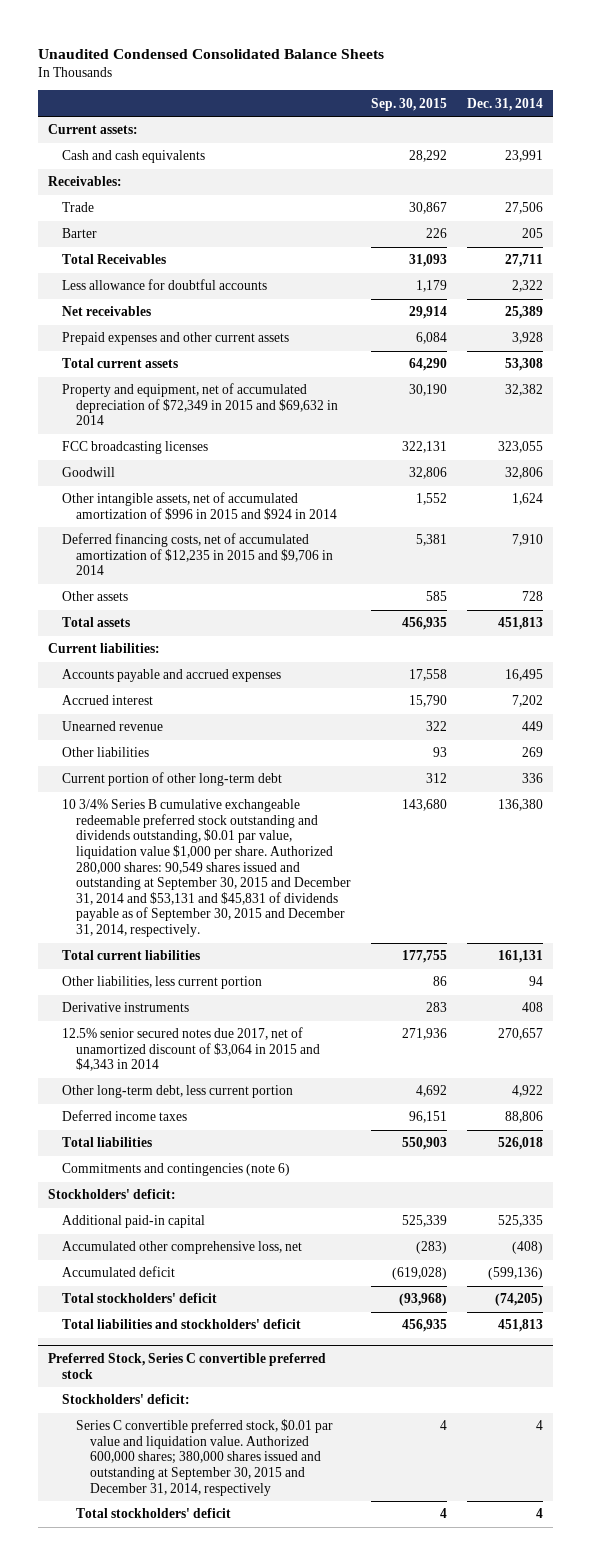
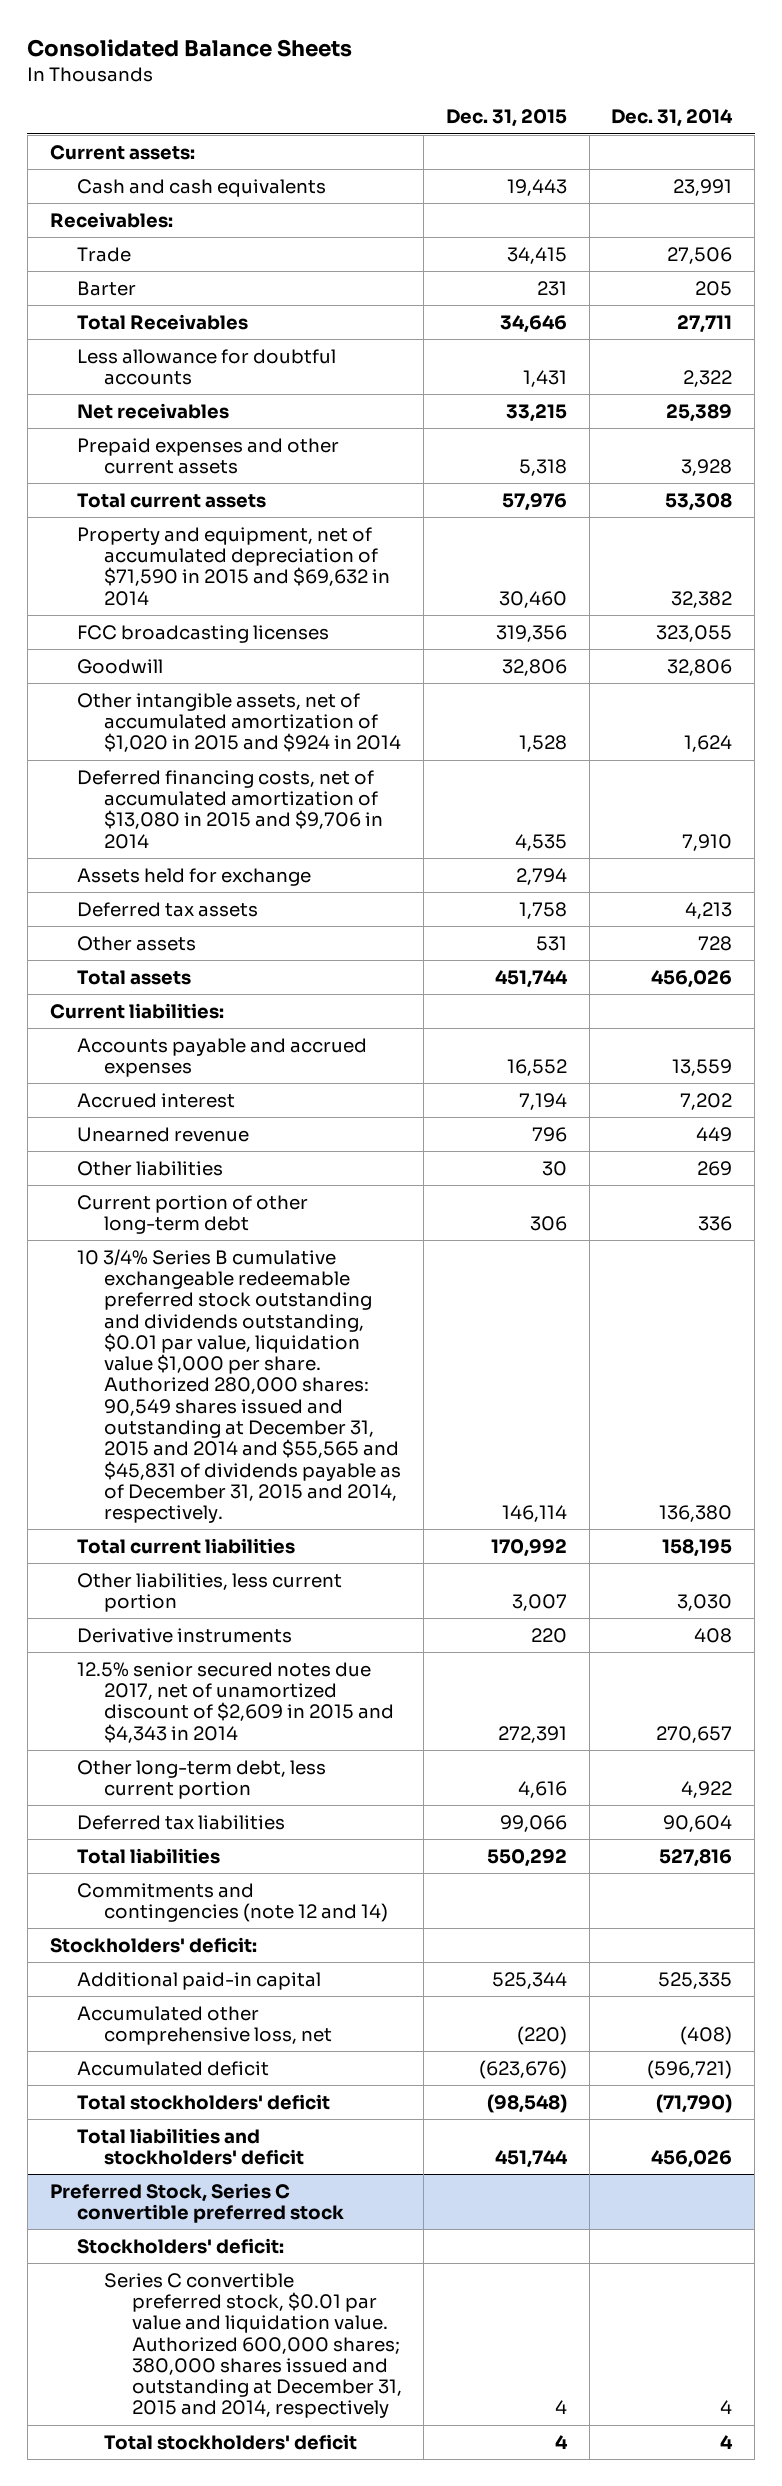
[37,48,384,59] Unaudited Condensed Consolidated Balance Sheets -> [27,39,353,58] Consolidated Balance Sheets
[370,97,447,111] Sep. 30, 2015 -> none
none -> [446,109,568,128] Dec. 31, 2015
[61,383,338,426] Property and equipment, net of accumulated depreciation of $72,349 in 2015 and $69,632 in 2014 -> [76,526,391,606] Property and equipment, net of accumulated depreciation of $71,590 in 2015 and $69,632 in 2014
[61,492,337,520] Other intangible assets, net of accumulated amortization of $996 in 2015 and $924 in 2014 -> [76,692,402,753] Other intangible assets, net of accumulated amortization of $1,020 in 2015 and $924 in 2014
[61,533,333,576] Deferred financing costs, net of accumulated amortization of $12,235 in 2015 and $9,706 in 2014 -> [76,769,384,849] Deferred financing costs, net of accumulated amortization of $13,080 in 2015 and $9,706 in 2014
none -> [76,867,311,886] Assets held for exchange
none -> [76,901,258,917] Deferred tax assets
[497,617,543,631] 451,813 -> [651,969,733,988] 456,026
[504,669,543,682] 16,495 -> [672,1059,733,1077] 13,559
[61,799,351,938] 10 3/4% Series B cumulative exchangeable redeemable preferred stock outstanding and dividends outstanding, $0.01 par value, liquidation value $1,000 per share. Authorized 280,000 shares: 90,549 shares issued and outstanding at September 30, 2015 and December 31, 2014 and $53,131 and $45,831 of dividends payable as of September 30, 2015 and December 31, 2014, respectively. -> [76,1248,402,1524] 10 3/4% Series B cumulative exchangeable redeemable preferred stock outstanding and dividends outstanding, $0.01 par value, liquidation value $1,000 per share. Authorized 280,000 shares: 90,549 shares issued and outstanding at December 31, 2015 and 2014 and $55,565 and $45,831 of dividends payable as of December 31, 2015 and 2014, respectively.
[497,950,543,964] 161,131 -> [662,1538,733,1557] 158,195
[528,976,543,987] 94 -> [677,1594,733,1612] 3,030
[61,1027,320,1072] 12.5% senior secured notes due 2017, net of unamortized discount of $3,064 in 2015 and $4,343 in 2014 -> [76,1661,395,1743] 12.5% senior secured notes due 2017, net of unamortized discount of $2,609 in 2015 and $4,343 in 2014
[61,1110,187,1122] Deferred income taxes -> [76,1814,285,1830] Deferred tax liabilities
[504,1111,543,1124] 88,806 -> [663,1814,733,1832] 90,604
[497,1137,543,1151] 526,018 -> [659,1848,733,1867] 527,816
[61,1163,290,1177] Commitments and contingencies (note 6) -> [76,1882,389,1923] Commitments and contingencies (note 12 and 14)
[487,1267,543,1281] (599,136) -> [647,2059,733,2079] (596,721)
[494,1293,543,1307] (74,205) -> [656,2093,733,2113] (71,790)
[497,1319,543,1333] 451,813 -> [651,2150,733,2169] 456,026
[75,1419,333,1496] Series C convertible preferred stock, $0.01 par value and liquidation value. Authorized 600,000 shares; 380,000 shares issued and outstanding at September 30, 2015 and December 31, 2014, respectively -> [104,2272,402,2419] Series C convertible preferred stock, $0.01 par value and liquidation value. Authorized 600,000 shares; 380,000 shares issued and outstanding at December 31, 2015 and 2014, respectively

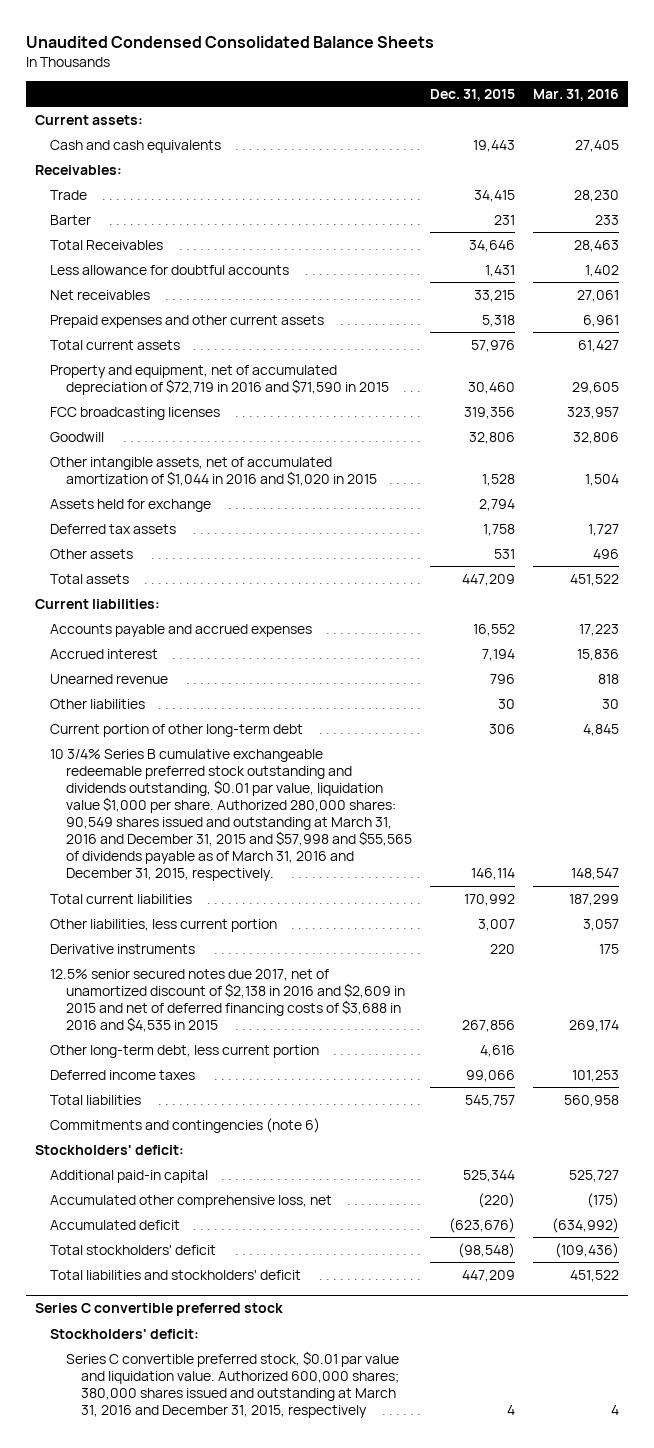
[27,39,353,58] Consolidated Balance Sheets -> [26,35,435,48] Unaudited Condensed Consolidated Balance Sheets
[611,109,734,128] Dec. 31, 2014 -> none
none -> [533,88,620,101] Mar. 31, 2016
[76,526,391,606] Property and equipment, net of accumulated depreciation of $71,590 in 2015 and $69,632 in 2014 -> [50,364,389,395] Property and equipment, net of accumulated depreciation of $72,719 in 2016 and $71,590 in 2015
[76,769,384,849] Deferred financing costs, net of accumulated amortization of $13,080 in 2015 and $9,706 in 2014 -> none
[76,692,402,753] Other intangible assets, net of accumulated amortization of $1,020 in 2015 and $924 in 2014 -> [50,456,377,486] Other intangible assets, net of accumulated amortization of $1,044 in 2016 and $1,020 in 2015
[495,969,569,988] 451,744 -> [461,573,515,586] 447,209
[76,1248,402,1524] 10 3/4% Series B cumulative exchangeable redeemable preferred stock outstanding and dividends outstanding, $0.01 par value, liquidation value $1,000 per share. Authorized 280,000 shares: 90,549 shares issued and outstanding at December 31, 2015 and 2014 and $55,565 and $45,831 of dividends payable as of December 31, 2015 and 2014, respectively. -> [50,748,412,882] 10 3/4% Series B cumulative exchangeable redeemable preferred stock outstanding and dividends outstanding, $0.01 par value, liquidation value $1,000 per share. Authorized 280,000 shares: 90,549 shares issued and outstanding at March 31, 2016 and December 31, 2015 and $57,998 and $55,565 of dividends payable as of March 31, 2016 and December 31, 2015, respectively.
[76,1661,395,1743] 12.5% senior secured notes due 2017, net of unamortized discount of $2,609 in 2015 and $4,343 in 2014 -> [50,968,405,1032] 12.5% senior secured notes due 2017, net of unamortized discount of $2,138 in 2016 and $2,609 in 2015 and net of deferred financing costs of $3,688 in 2016 and $4,535 in 2015
[498,1725,568,1743] 272,391 -> [461,1019,515,1032] 267,856
[76,1814,285,1830] Deferred tax liabilities -> [50,1069,196,1080] Deferred income taxes
[487,1848,568,1867] 550,292 -> [464,1094,515,1107] 545,757
[76,1882,389,1923] Commitments and contingencies (note 12 and 14) -> [50,1117,321,1133] Commitments and contingencies (note 6)
[495,2150,569,2169] 451,744 -> [461,1269,515,1282] 447,209
[49,2182,344,2224] Preferred Stock, Series C convertible preferred stock -> [35,1303,284,1317] Series C convertible preferred stock
[104,2433,358,2450] Total stockholders' deficit -> none
[104,2272,402,2419] Series C convertible preferred stock, $0.01 par value and liquidation value. Authorized 600,000 shares; 380,000 shares issued and outstanding at December 31, 2015 and 2014, respectively -> [65,1350,399,1418] Series C convertible preferred stock, $0.01 par value and liquidation value. Authorized 600,000 shares; 380,000 shares issued and outstanding at March 31, 2016 and December 31, 2015, respectively

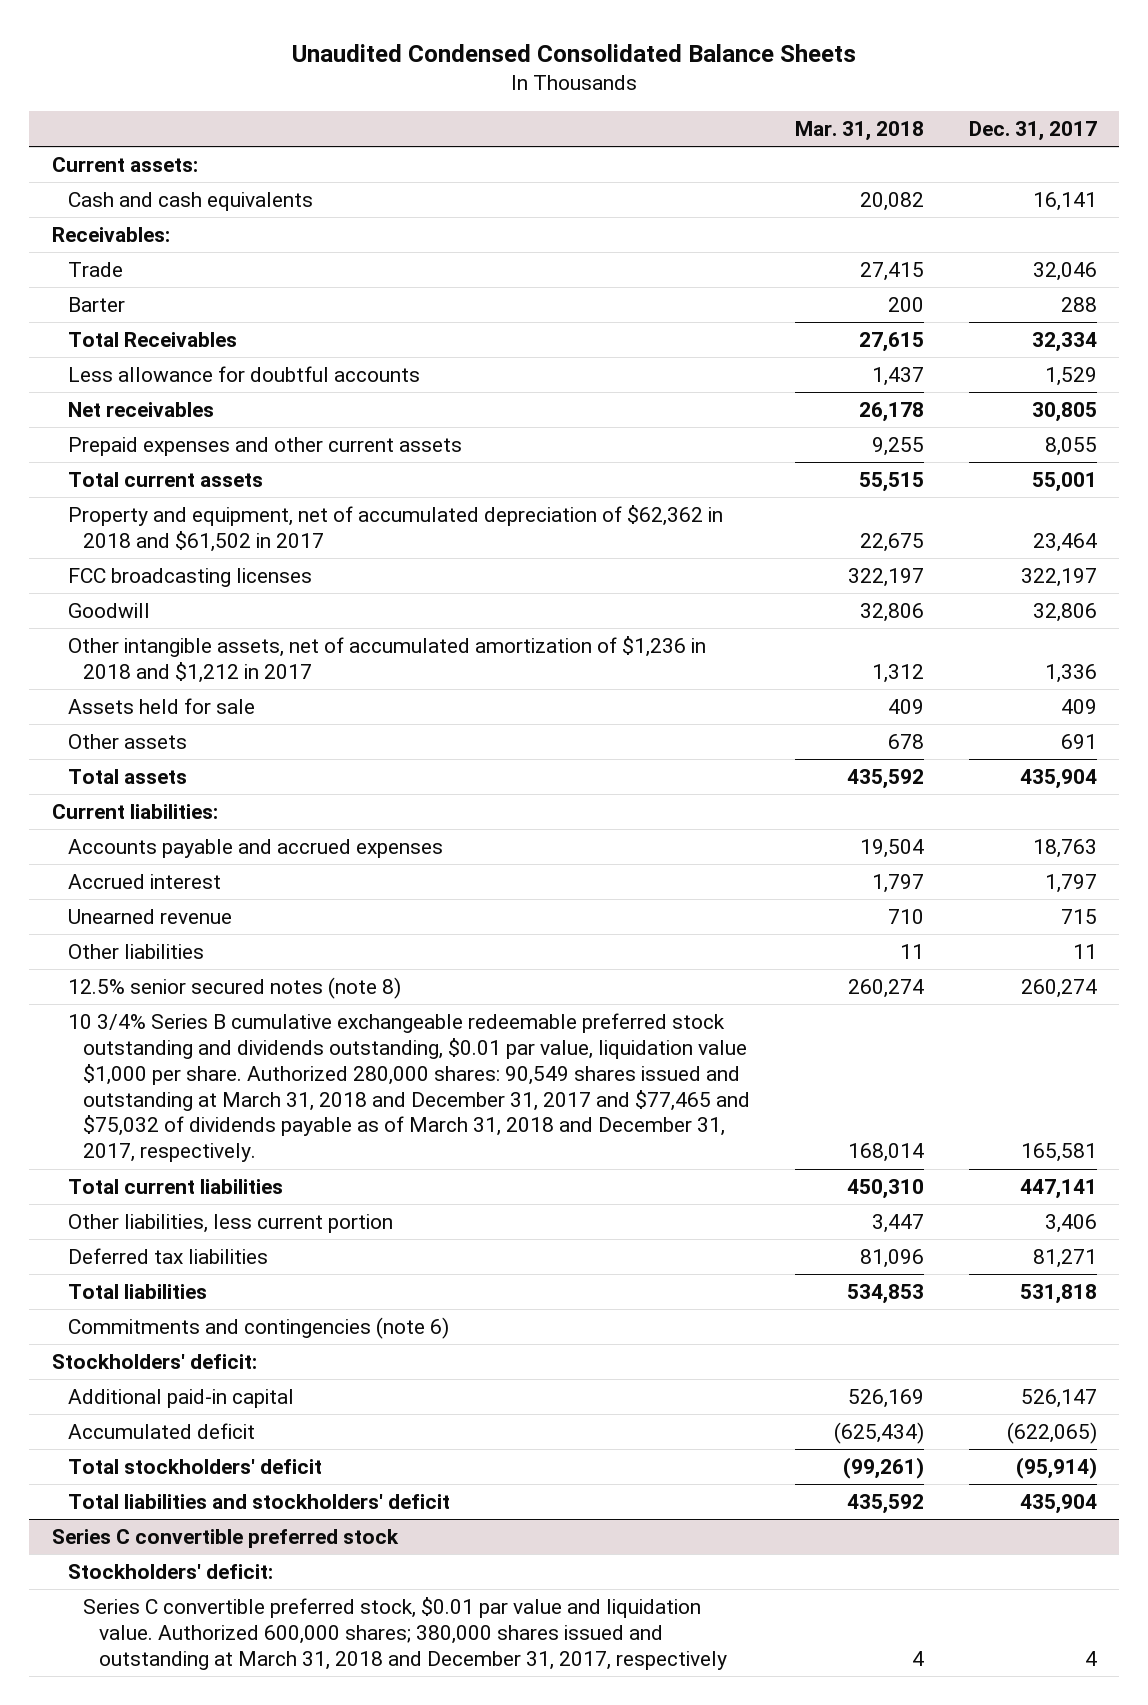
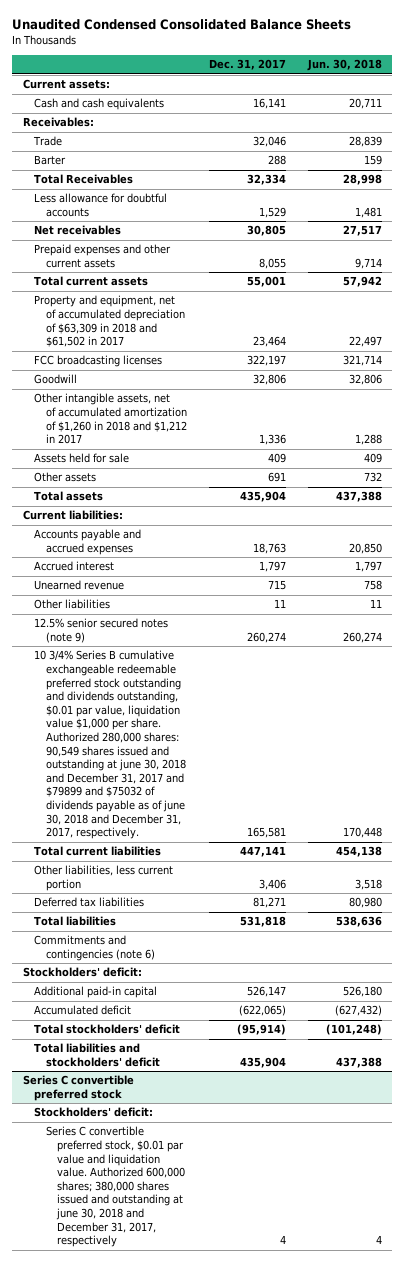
[794,120,924,141] Mar. 31, 2018 -> none
none -> [306,59,382,72] Jun. 30, 2018
[67,505,723,552] Property and equipment, net of accumulated depreciation of $62,362 in 2018 and $61,502 in 2017 -> [34,295,185,348] Property and equipment, net of accumulated depreciation of $63,309 in 2018 and $61,502 in 2017
[67,636,706,683] Other intangible assets, net of accumulated amortization of $1,236 in 2018 and $1,212 in 2017 -> [34,393,187,445] Other intangible assets, net of accumulated amortization of $1,260 in 2018 and $1,212 in 2017
[67,977,401,1000] 12.5% senior secured notes (note 8) -> [34,618,169,644] 12.5% senior secured notes (note 9)
[67,1013,751,1163] 10 3/4% Series B cumulative exchangeable redeemable preferred stock outstanding and dividends outstanding, $0.01 par value, liquidation value $1,000 per share. Authorized 280,000 shares: 90,549 shares issued and outstanding at March 31, 2018 and December 31, 2017 and $77,465 and $75,032 of dividends payable as of March 31, 2018 and December 31, 2017, respectively. -> [34,650,186,840] 10 3/4% Series B cumulative exchangeable redeemable preferred stock outstanding and dividends outstanding, $0.01 par value, liquidation value $1,000 per share. Authorized 280,000 shares: 90,549 shares issued and outstanding at june 30, 2018 and December 31, 2017 and $79899 and $75032 of dividends payable as of june 30, 2018 and December 31, 2017, respectively.
[83,1597,727,1670] Series C convertible preferred stock, $0.01 par value and liquidation value. Authorized 600,000 shares; 380,000 shares issued and outstanding at March 31, 2018 and December 31, 2017, respectively -> [45,1126,186,1248] Series C convertible preferred stock, $0.01 par value and liquidation value. Authorized 600,000 shares; 380,000 shares issued and outstanding at june 30, 2018 and December 31, 2017, respectively

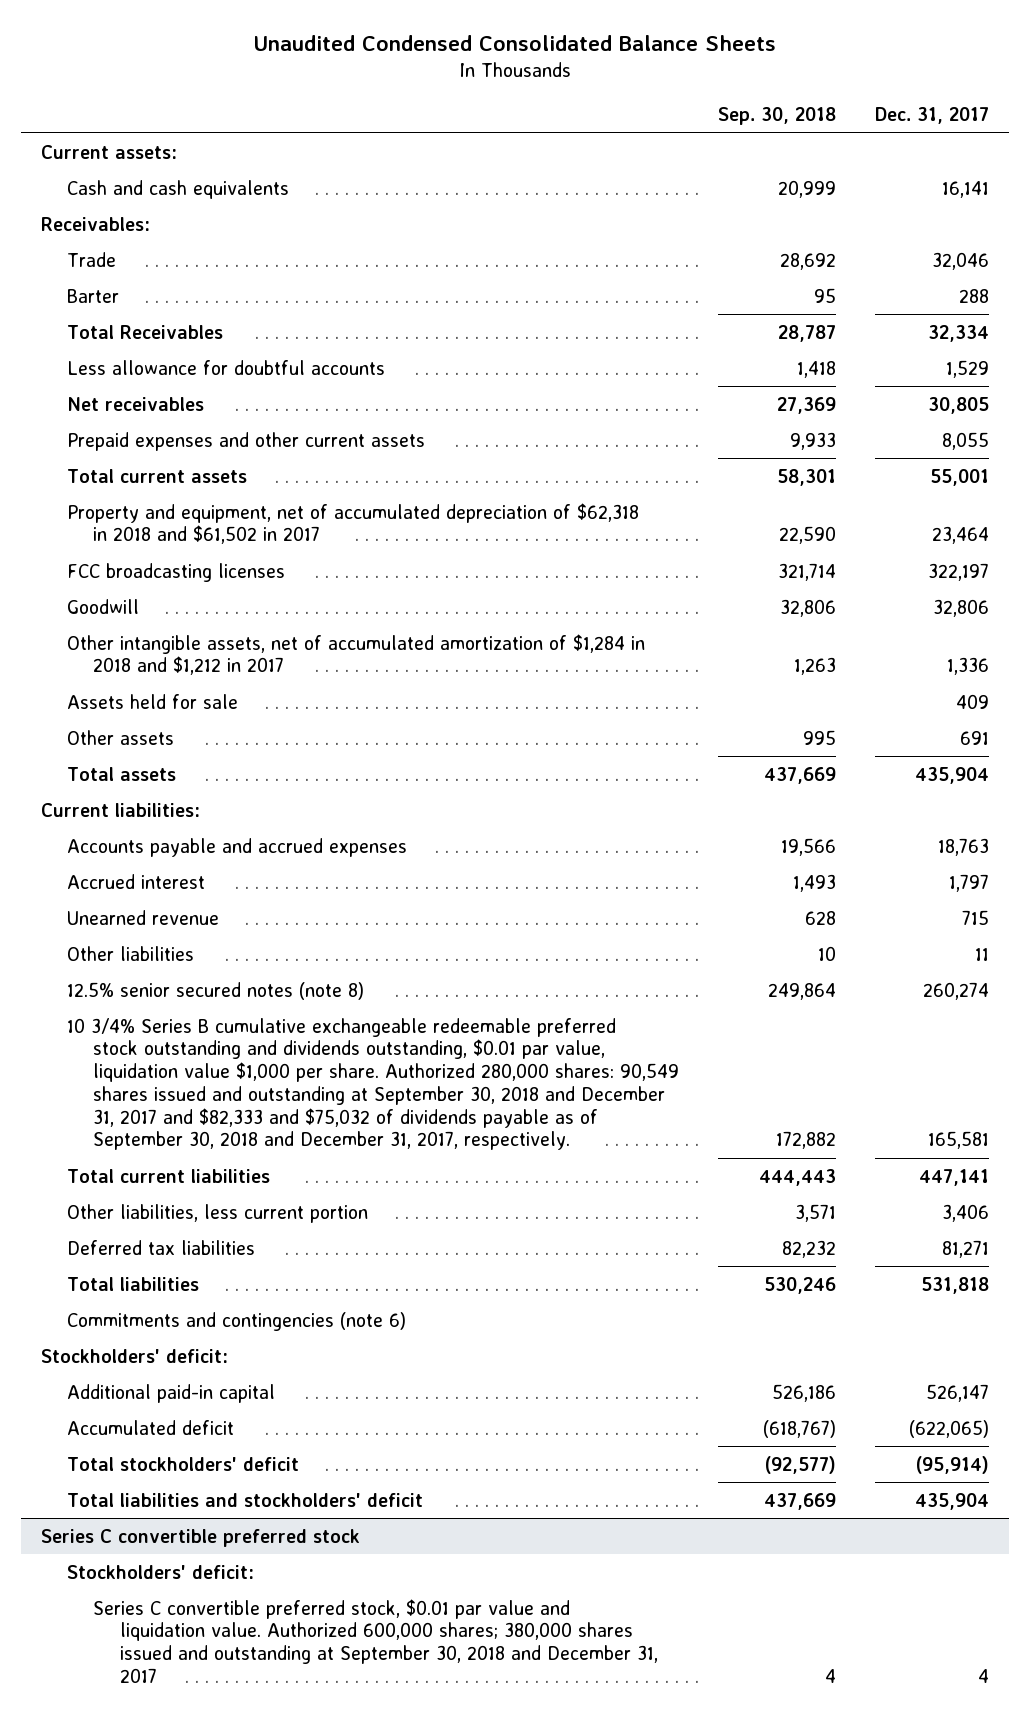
[306,59,382,72] Jun. 30, 2018 -> none
none -> [718,107,837,126] Sep. 30, 2018
[34,295,185,348] Property and equipment, net of accumulated depreciation of $63,309 in 2018 and $61,502 in 2017 -> [66,502,639,545] Property and equipment, net of accumulated depreciation of $62,318 in 2018 and $61,502 in 2017
[34,393,187,445] Other intangible assets, net of accumulated amortization of $1,260 in 2018 and $1,212 in 2017 -> [66,633,645,676] Other intangible assets, net of accumulated amortization of $1,284 in 2018 and $1,212 in 2017
[34,618,169,644] 12.5% senior secured notes (note 9) -> [66,981,364,1000] 12.5% senior secured notes (note 8)
[34,650,186,840] 10 3/4% Series B cumulative exchangeable redeemable preferred stock outstanding and dividends outstanding, $0.01 par value, liquidation value $1,000 per share. Authorized 280,000 shares: 90,549 shares issued and outstanding at june 30, 2018 and December 31, 2017 and $79899 and $75032 of dividends payable as of june 30, 2018 and December 31, 2017, respectively. -> [66,1017,680,1151] 10 3/4% Series B cumulative exchangeable redeemable preferred stock outstanding and dividends outstanding, $0.01 par value, liquidation value $1,000 per share. Authorized 280,000 shares: 90,549 shares issued and outstanding at September 30, 2018 and December 31, 2017 and $82,333 and $75,032 of dividends payable as of September 30, 2018 and December 31, 2017, respectively.
[45,1126,186,1248] Series C convertible preferred stock, $0.01 par value and liquidation value. Authorized 600,000 shares; 380,000 shares issued and outstanding at june 30, 2018 and December 31, 2017, respectively -> [93,1598,658,1683] Series C convertible preferred stock, $0.01 par value and liquidation value. Authorized 600,000 shares; 380,000 shares issued and outstanding at September 30, 2018 and December 31, 2017

